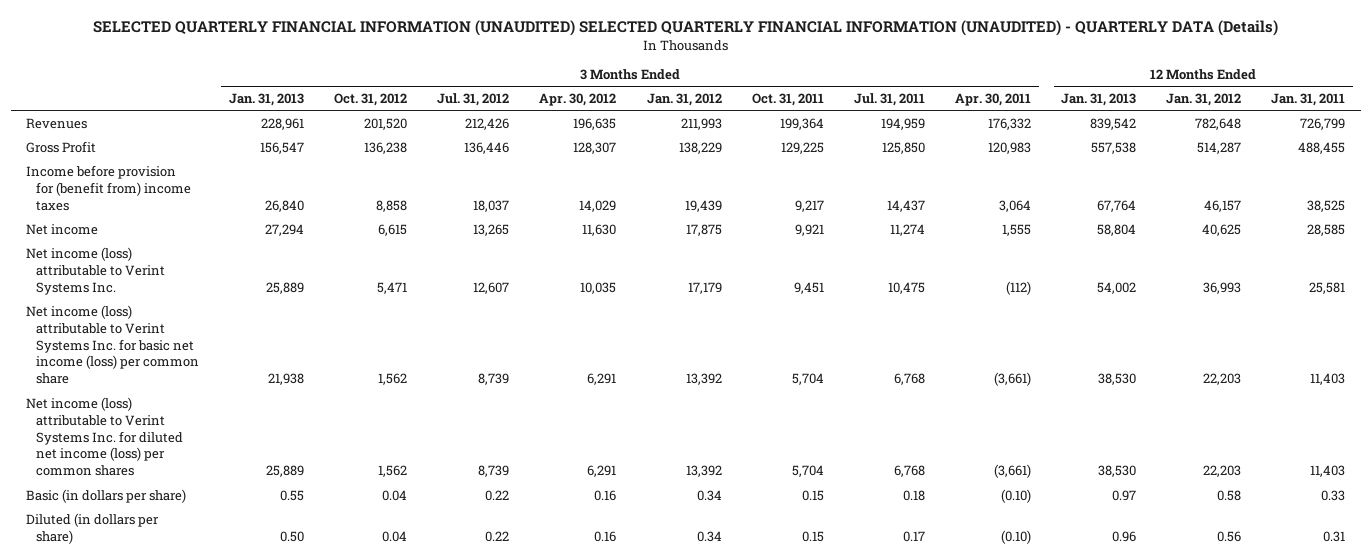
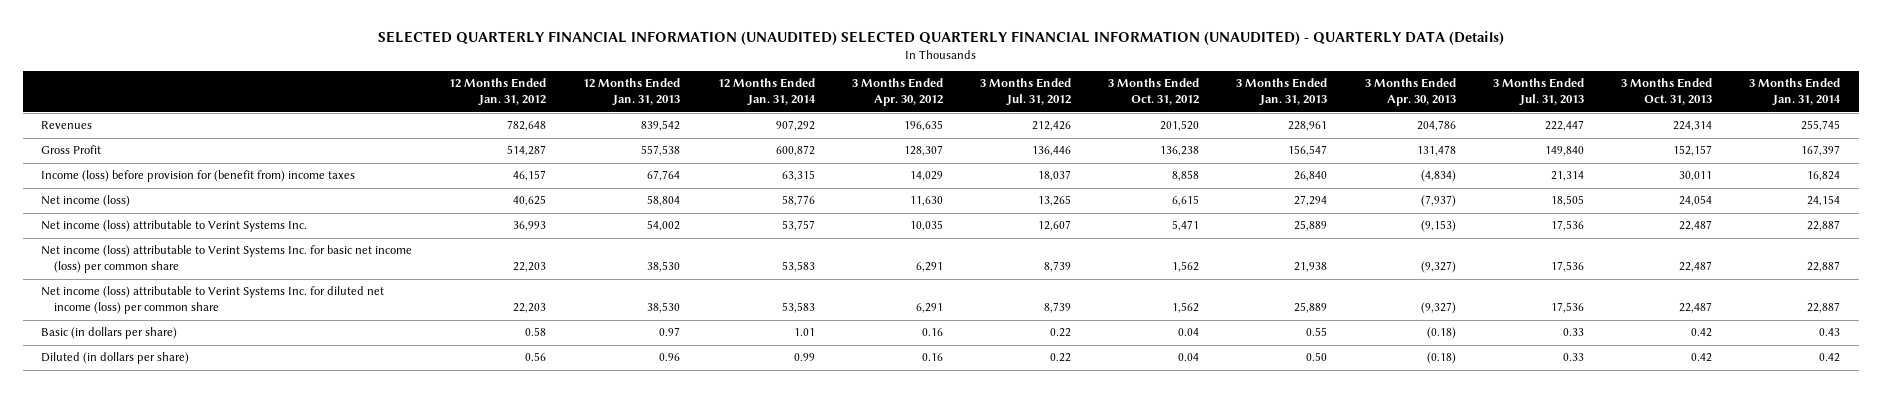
[646,93,722,107] Jan. 31, 2012 -> none
[751,93,824,107] Oct. 31, 2011 -> none
[853,93,925,107] Jul. 31, 2011 -> none
[955,93,1032,107] Apr. 30, 2011 -> none
[1271,93,1346,107] Jan. 31, 2011 -> none
none -> [717,78,816,107] 12 Months Ended Jan. 31, 2014
none -> [1364,78,1456,107] 3 Months Ended Apr. 30, 2013
none -> [1492,78,1584,107] 3 Months Ended Jul. 31, 2013
none -> [1620,78,1712,106] 3 Months Ended Oct. 31, 2013
none -> [1749,78,1842,107] 3 Months Ended Jan. 31, 2014
[26,164,191,211] Income before provision for (benefit from) income taxes -> [41,170,356,183] Income (loss) before provision for (benefit from) income taxes
[26,223,99,235] Net income -> [41,195,131,208] Net income (loss)
[26,396,183,477] Net income (loss) attributable to Verint Systems Inc. for diluted net income (loss) per common shares -> [41,286,385,315] Net income (loss) attributable to Verint Systems Inc. for diluted net income (loss) per common share

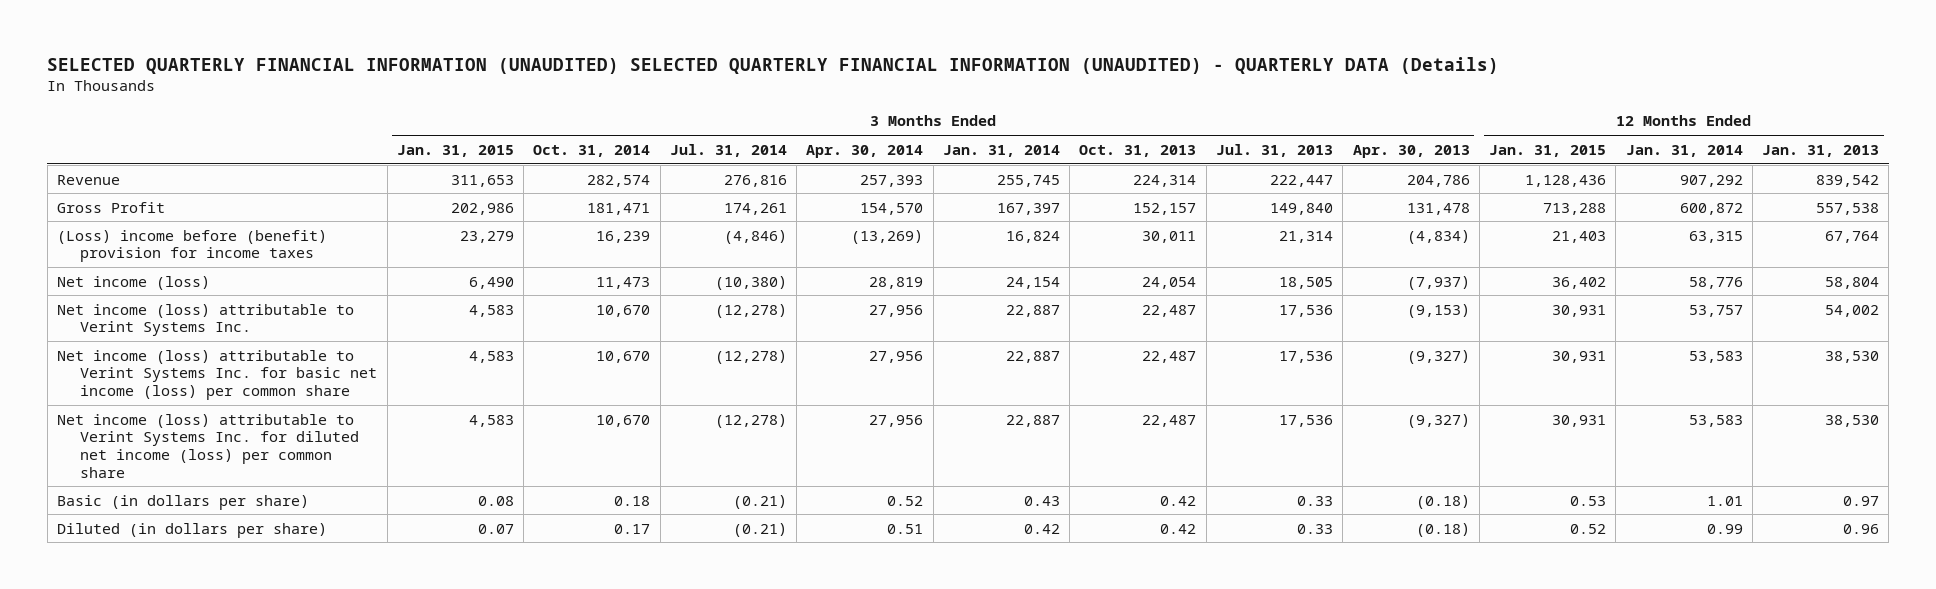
[449,78,547,107] 12 Months Ended Jan. 31, 2012 -> none
[851,78,943,107] 3 Months Ended Apr. 30, 2012 -> none
[980,78,1072,107] 3 Months Ended Jul. 31, 2012 -> none
[1108,78,1200,106] 3 Months Ended Oct. 31, 2012 -> none
[1236,78,1328,107] 3 Months Ended Jan. 31, 2013 -> none
none -> [396,144,514,157] Jan. 31, 2015
none -> [533,144,651,157] Oct. 31, 2014
none -> [669,143,787,157] Jul. 31, 2014
none -> [806,144,924,158] Apr. 30, 2014
none -> [1489,144,1607,157] Jan. 31, 2015
[41,121,93,130] Revenues -> [56,174,120,185] Revenue
[41,170,356,183] Income (loss) before provision for (benefit from) income taxes -> [56,229,327,263] (Loss) income before (benefit) provision for income taxes

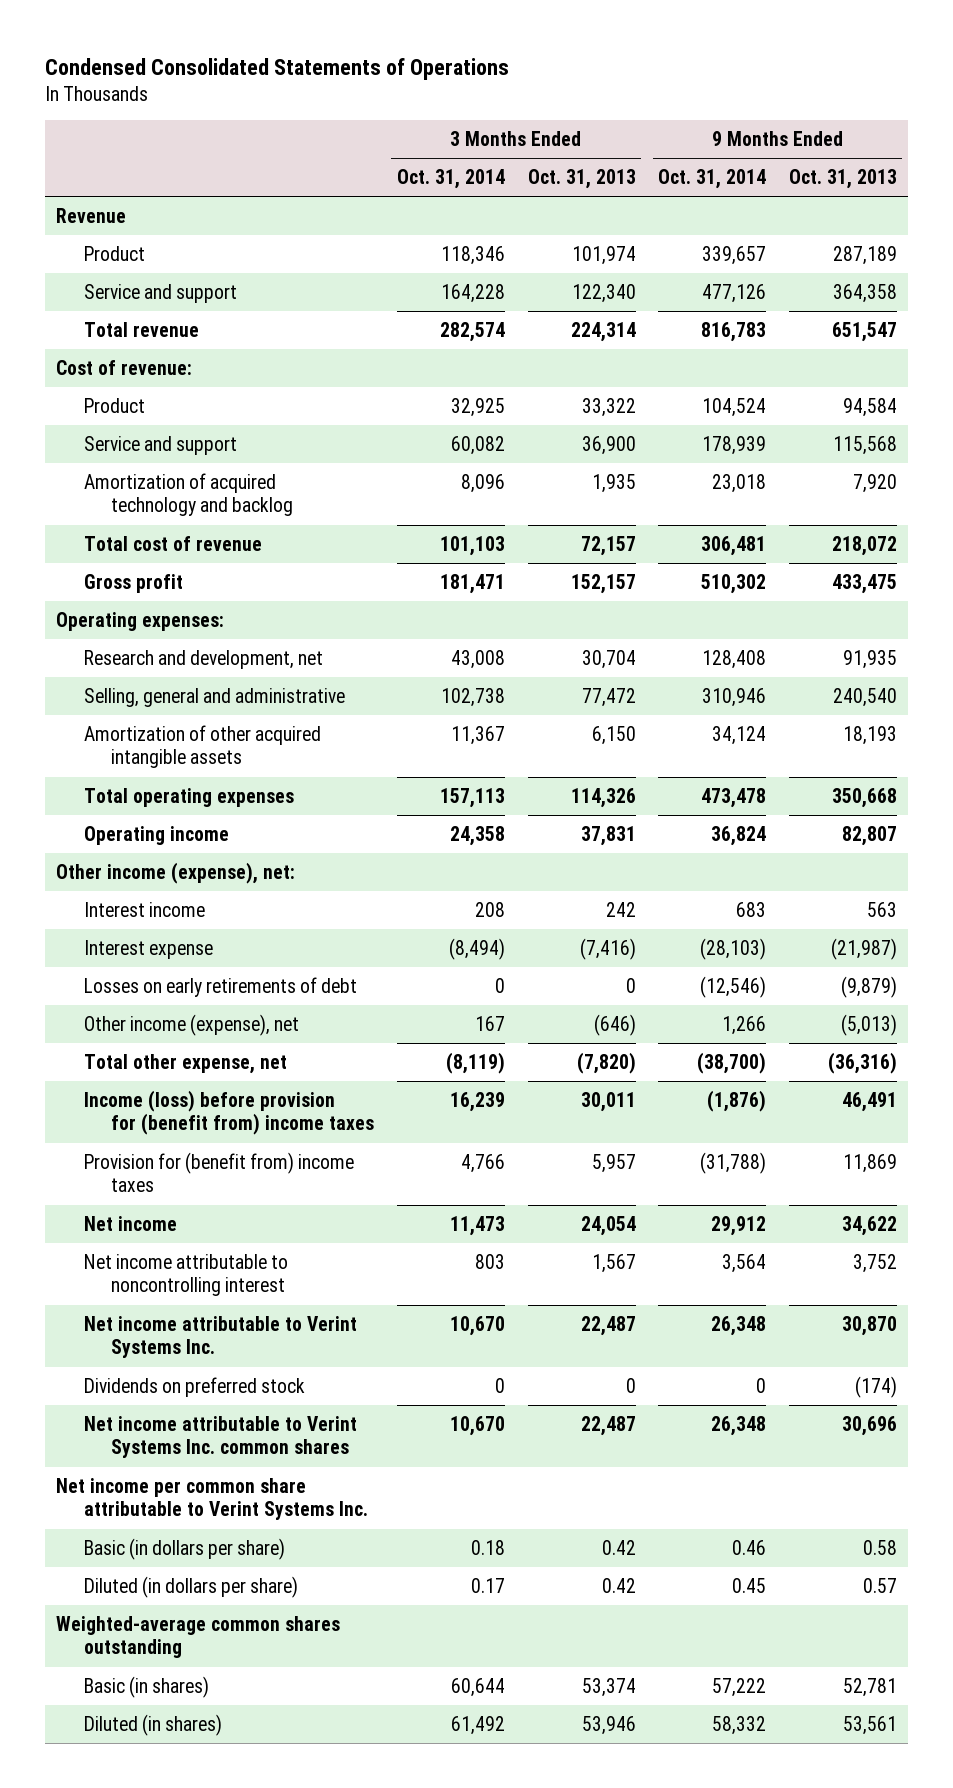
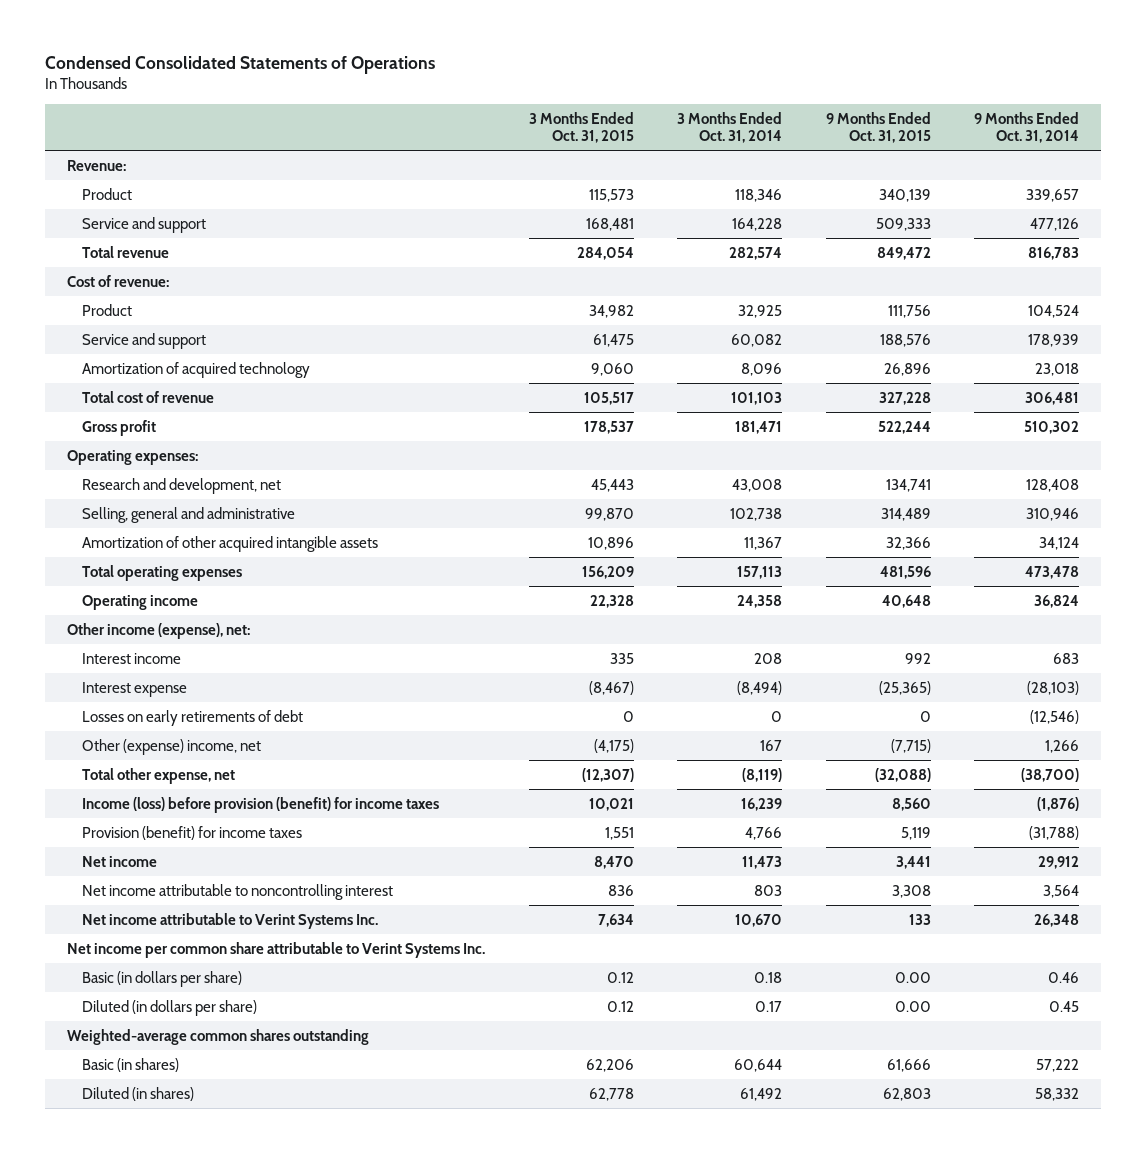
[527,169,636,190] Oct. 31, 2013 -> none
[788,169,897,190] Oct. 31, 2013 -> none
none -> [528,111,634,144] 3 Months Ended Oct. 31, 2015
none -> [825,111,931,144] 9 Months Ended Oct. 31, 2015
[55,207,126,223] Revenue -> [67,159,127,171] Revenue:
[83,472,294,517] Amortization of acquired technology and backlog -> [81,361,310,378] Amortization of acquired technology
[83,1013,299,1036] Other income (expense), net -> [81,738,261,755] Other (expense) income, net
[83,1089,375,1136] Income (loss) before provision for (benefit from) income taxes -> [81,796,439,813] Income (loss) before provision (benefit) for income taxes
[83,1151,354,1193] Provision for (benefit from) income taxes -> [81,825,302,840] Provision (benefit) for income taxes
[83,1376,305,1397] Dividends on preferred stock -> none
[83,1415,357,1459] Net income attributable to Verint Systems Inc. common shares -> none

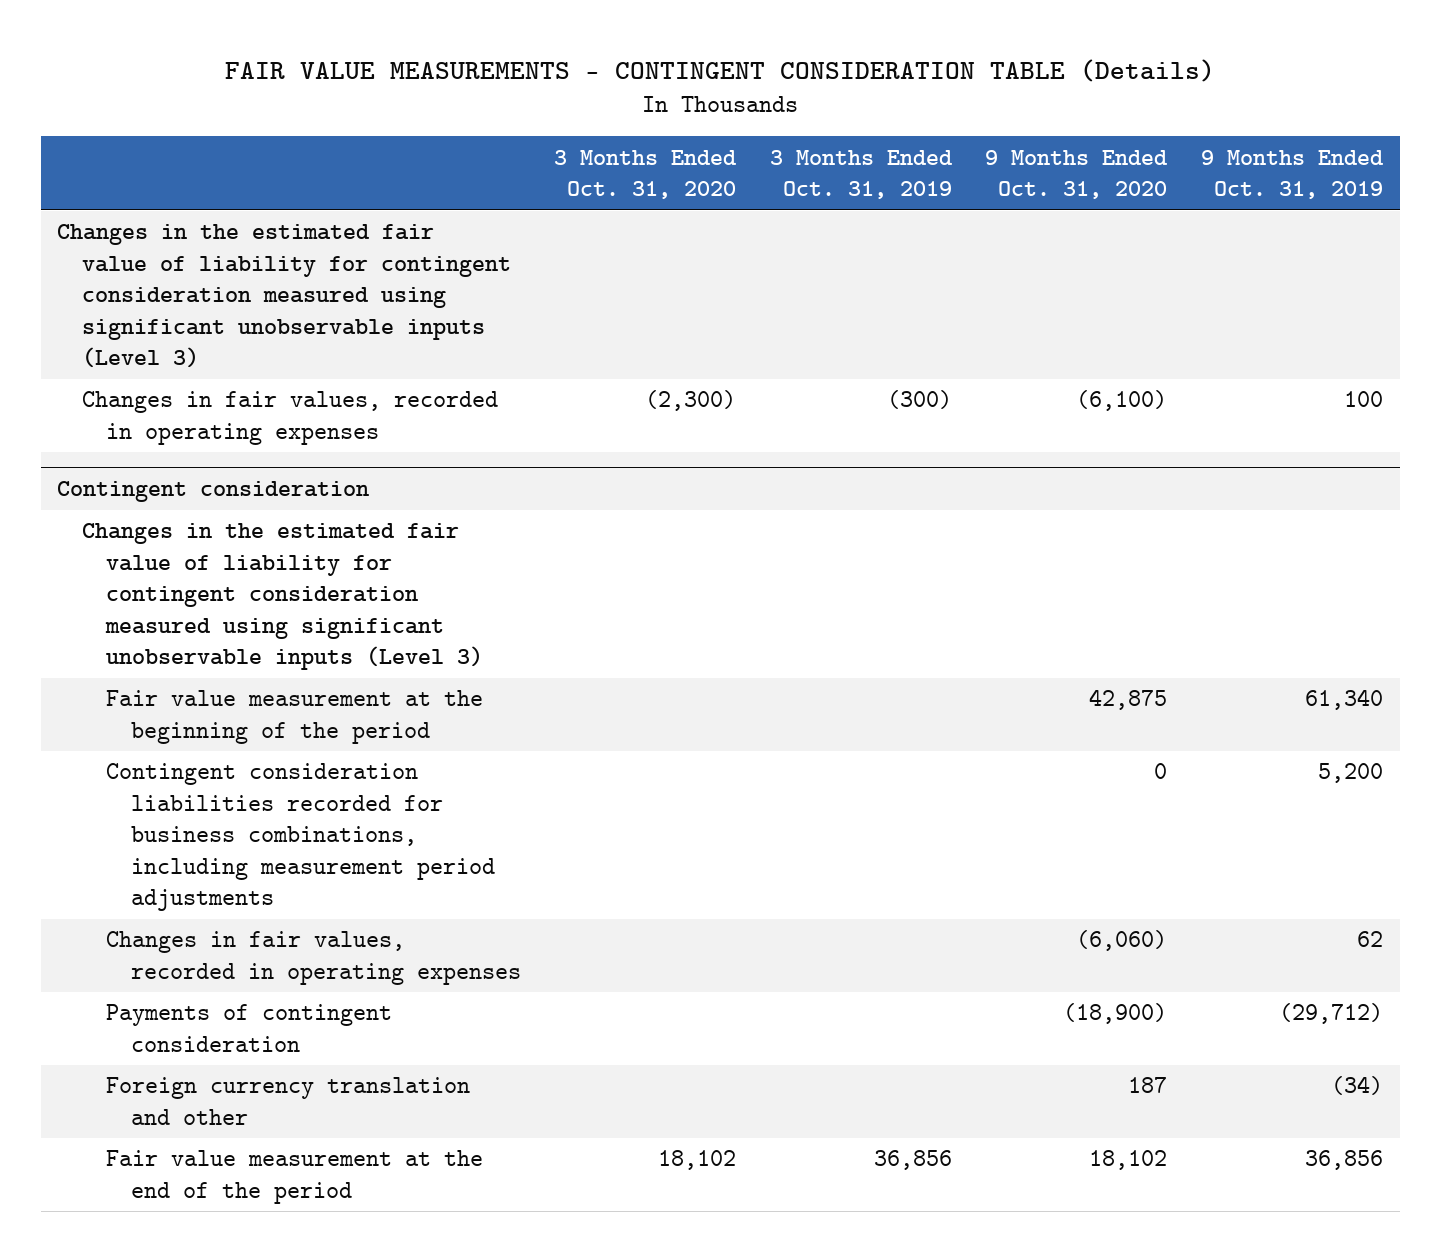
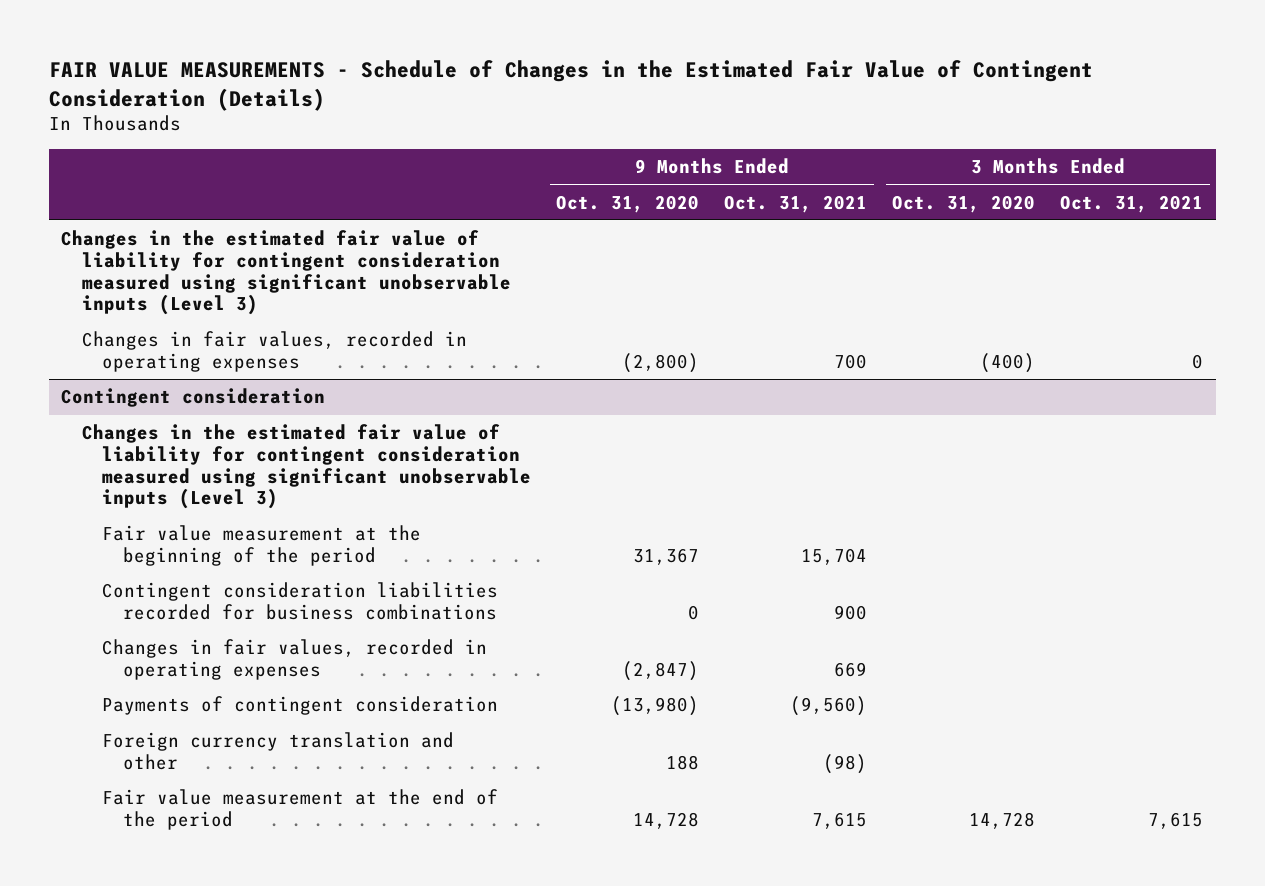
[225,58,1216,82] FAIR VALUE MEASUREMENTS - CONTINGENT CONSIDERATION TABLE (Details) -> [48,60,1093,111] FAIR VALUE MEASUREMENTS - Schedule of Changes in the Estimated Fair Value of Contingent Consideration (Details)
[769,149,953,200] 3 Months Ended Oct. 31, 2019 -> none
[1200,149,1384,200] 9 Months Ended Oct. 31, 2019 -> none
none -> [724,194,868,213] Oct. 31, 2021
none -> [1060,194,1204,213] Oct. 31, 2021
[645,390,737,412] (2,300) -> [980,352,1036,373] (400)
[1076,390,1168,412] (6,100) -> [622,352,700,373] (2,800)
[1089,689,1168,711] 42,875 -> [633,547,700,565] 31,367
[106,763,495,912] Contingent consideration liabilities recorded for business combinations, including measurement period adjustments -> [102,582,499,620] Contingent consideration liabilities recorded for business combinations
[1076,930,1168,952] (6,060) -> [622,660,700,681] (2,847)
[1063,1003,1168,1025] (18,900) -> [611,696,700,717] (13,980)
[1128,1077,1168,1094] 187 -> [666,754,700,770] 188
[658,1150,737,1171] 18,102 -> [969,811,1036,829] 14,728
[1089,1150,1168,1171] 18,102 -> [633,811,700,829] 14,728

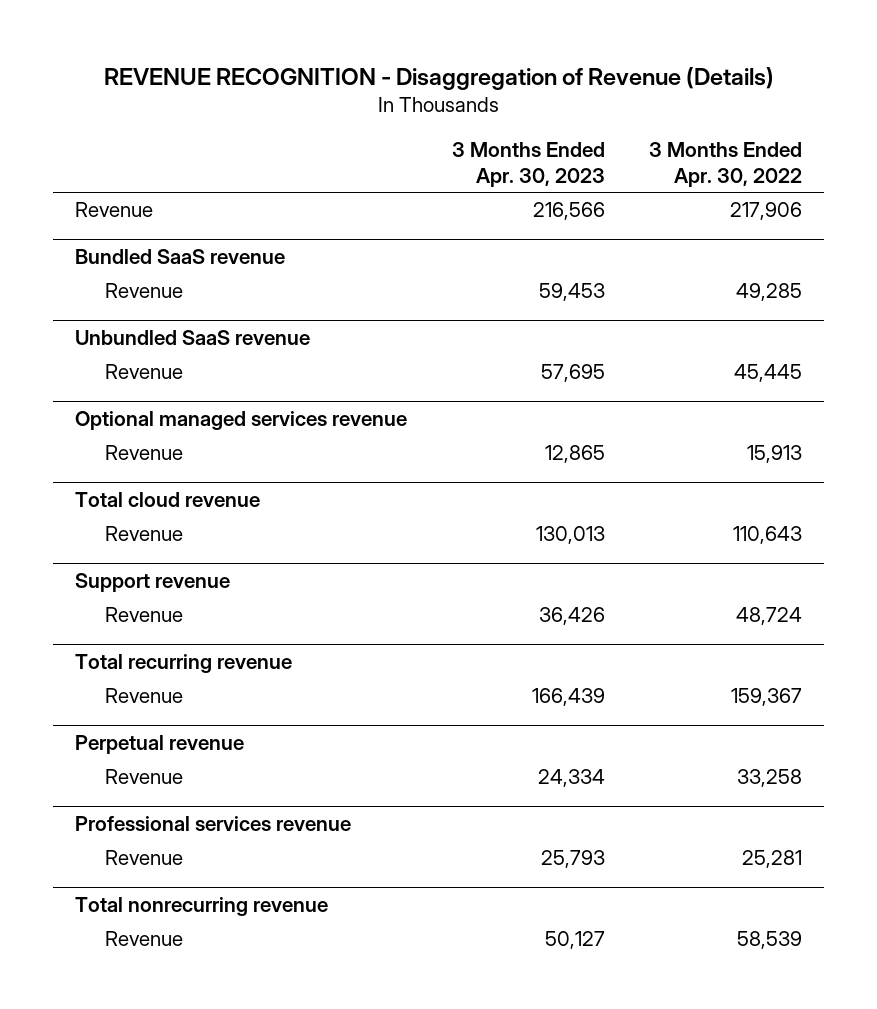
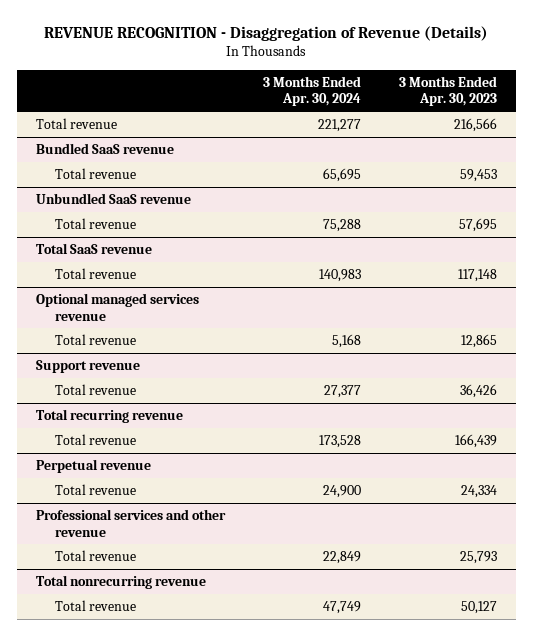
[649,142,803,187] 3 Months Ended Apr. 30, 2022 -> none
none -> [262,75,361,107] 3 Months Ended Apr. 30, 2024
[75,202,154,218] Revenue -> [35,118,117,130] Total revenue
[104,283,183,299] Revenue -> [55,168,137,180] Total revenue
[104,364,183,380] Revenue -> [55,218,137,230] Total revenue
none -> [35,243,152,255] Total SaaS revenue
none -> [55,268,137,280] Total revenue
[75,492,261,508] Total cloud revenue -> none
[104,526,183,542] Revenue -> none
[104,445,183,461] Revenue -> [55,334,137,346] Total revenue
[104,607,183,623] Revenue -> [55,384,137,396] Total revenue
[104,688,183,704] Revenue -> [55,434,137,446] Total revenue
[104,769,183,785] Revenue -> [55,484,137,496] Total revenue
[75,816,352,832] Professional services revenue -> [35,509,226,537] Professional services and other revenue
[104,850,183,866] Revenue -> [55,550,137,562] Total revenue
[104,931,183,947] Revenue -> [55,600,137,612] Total revenue

